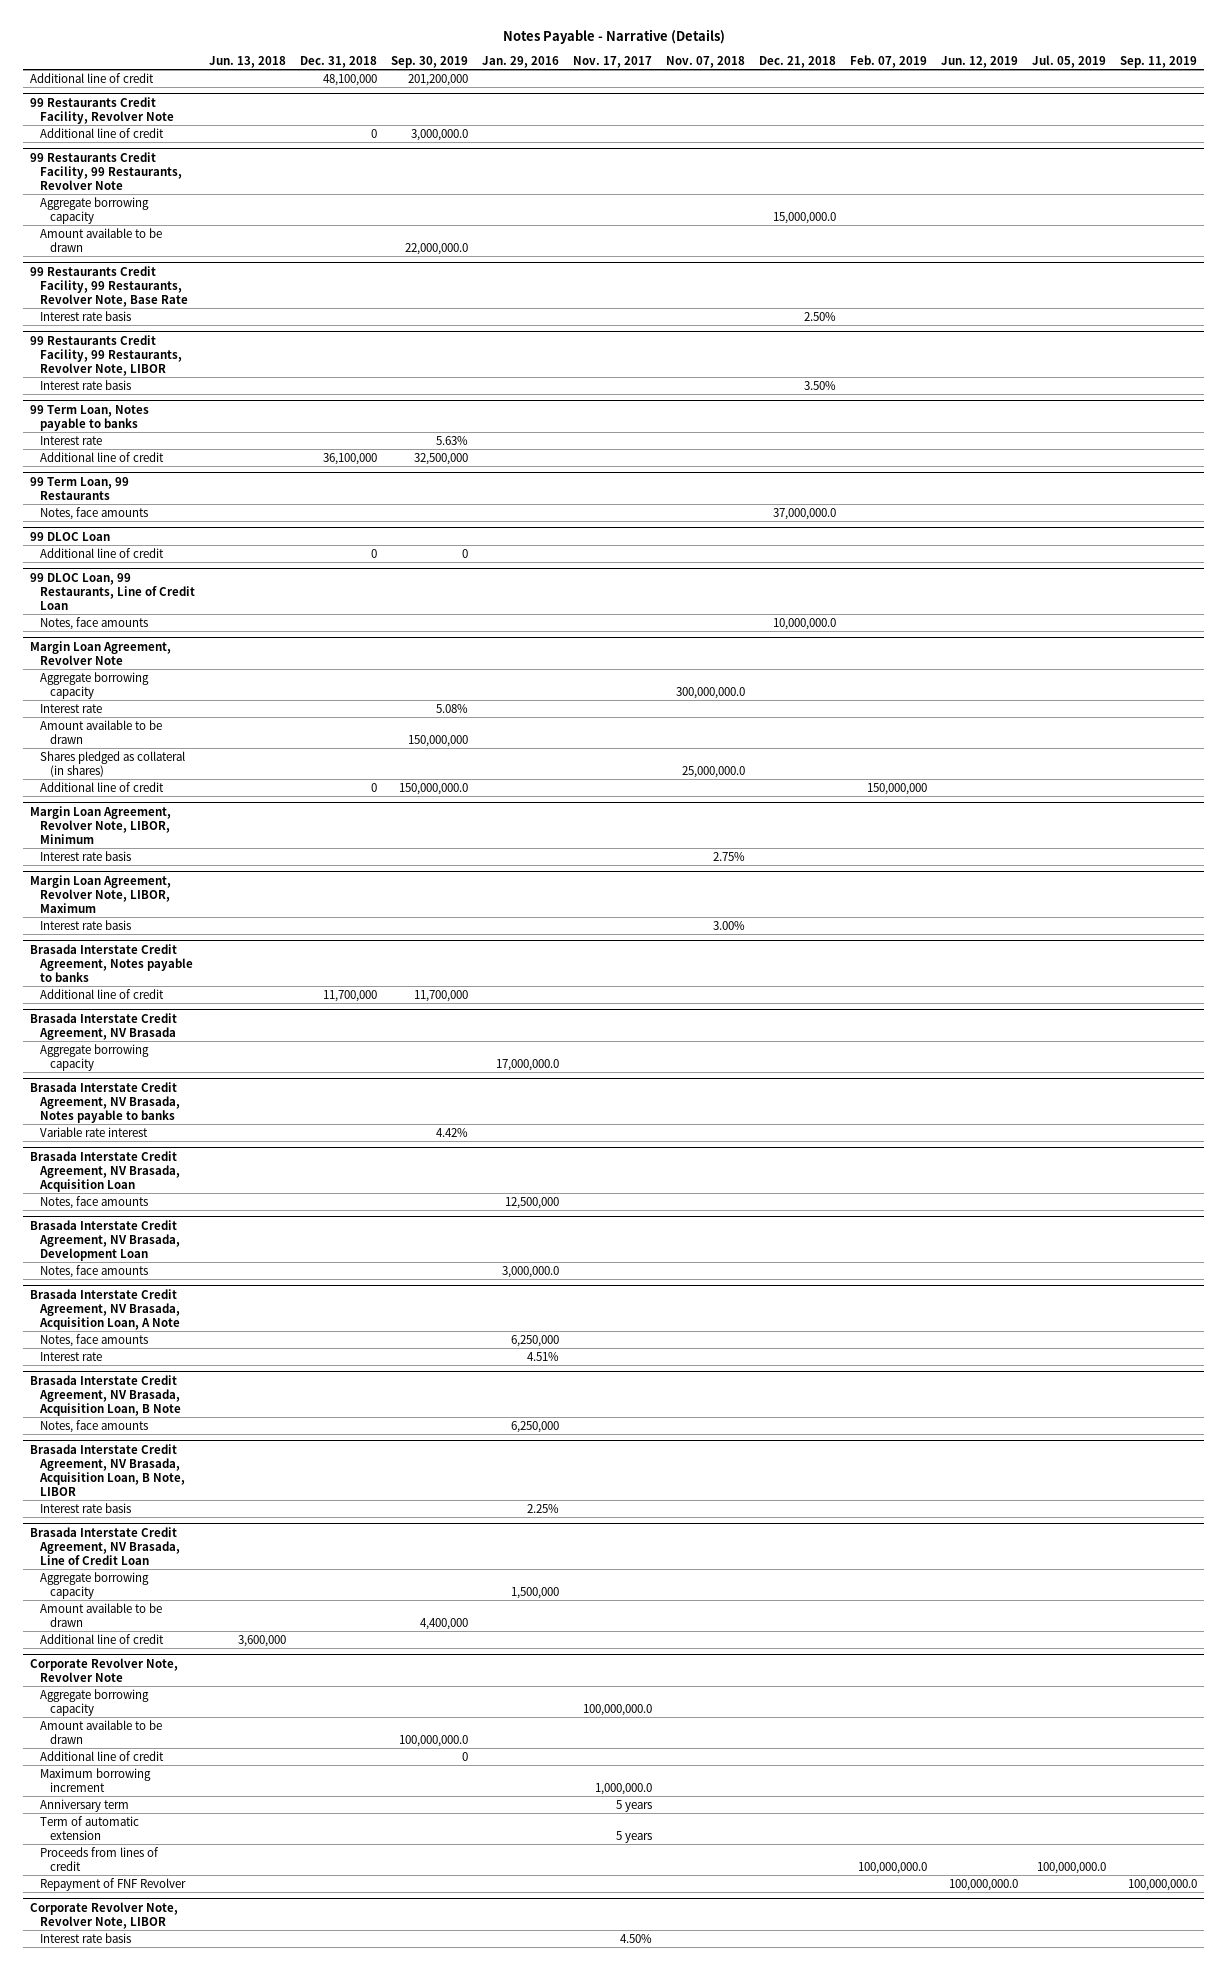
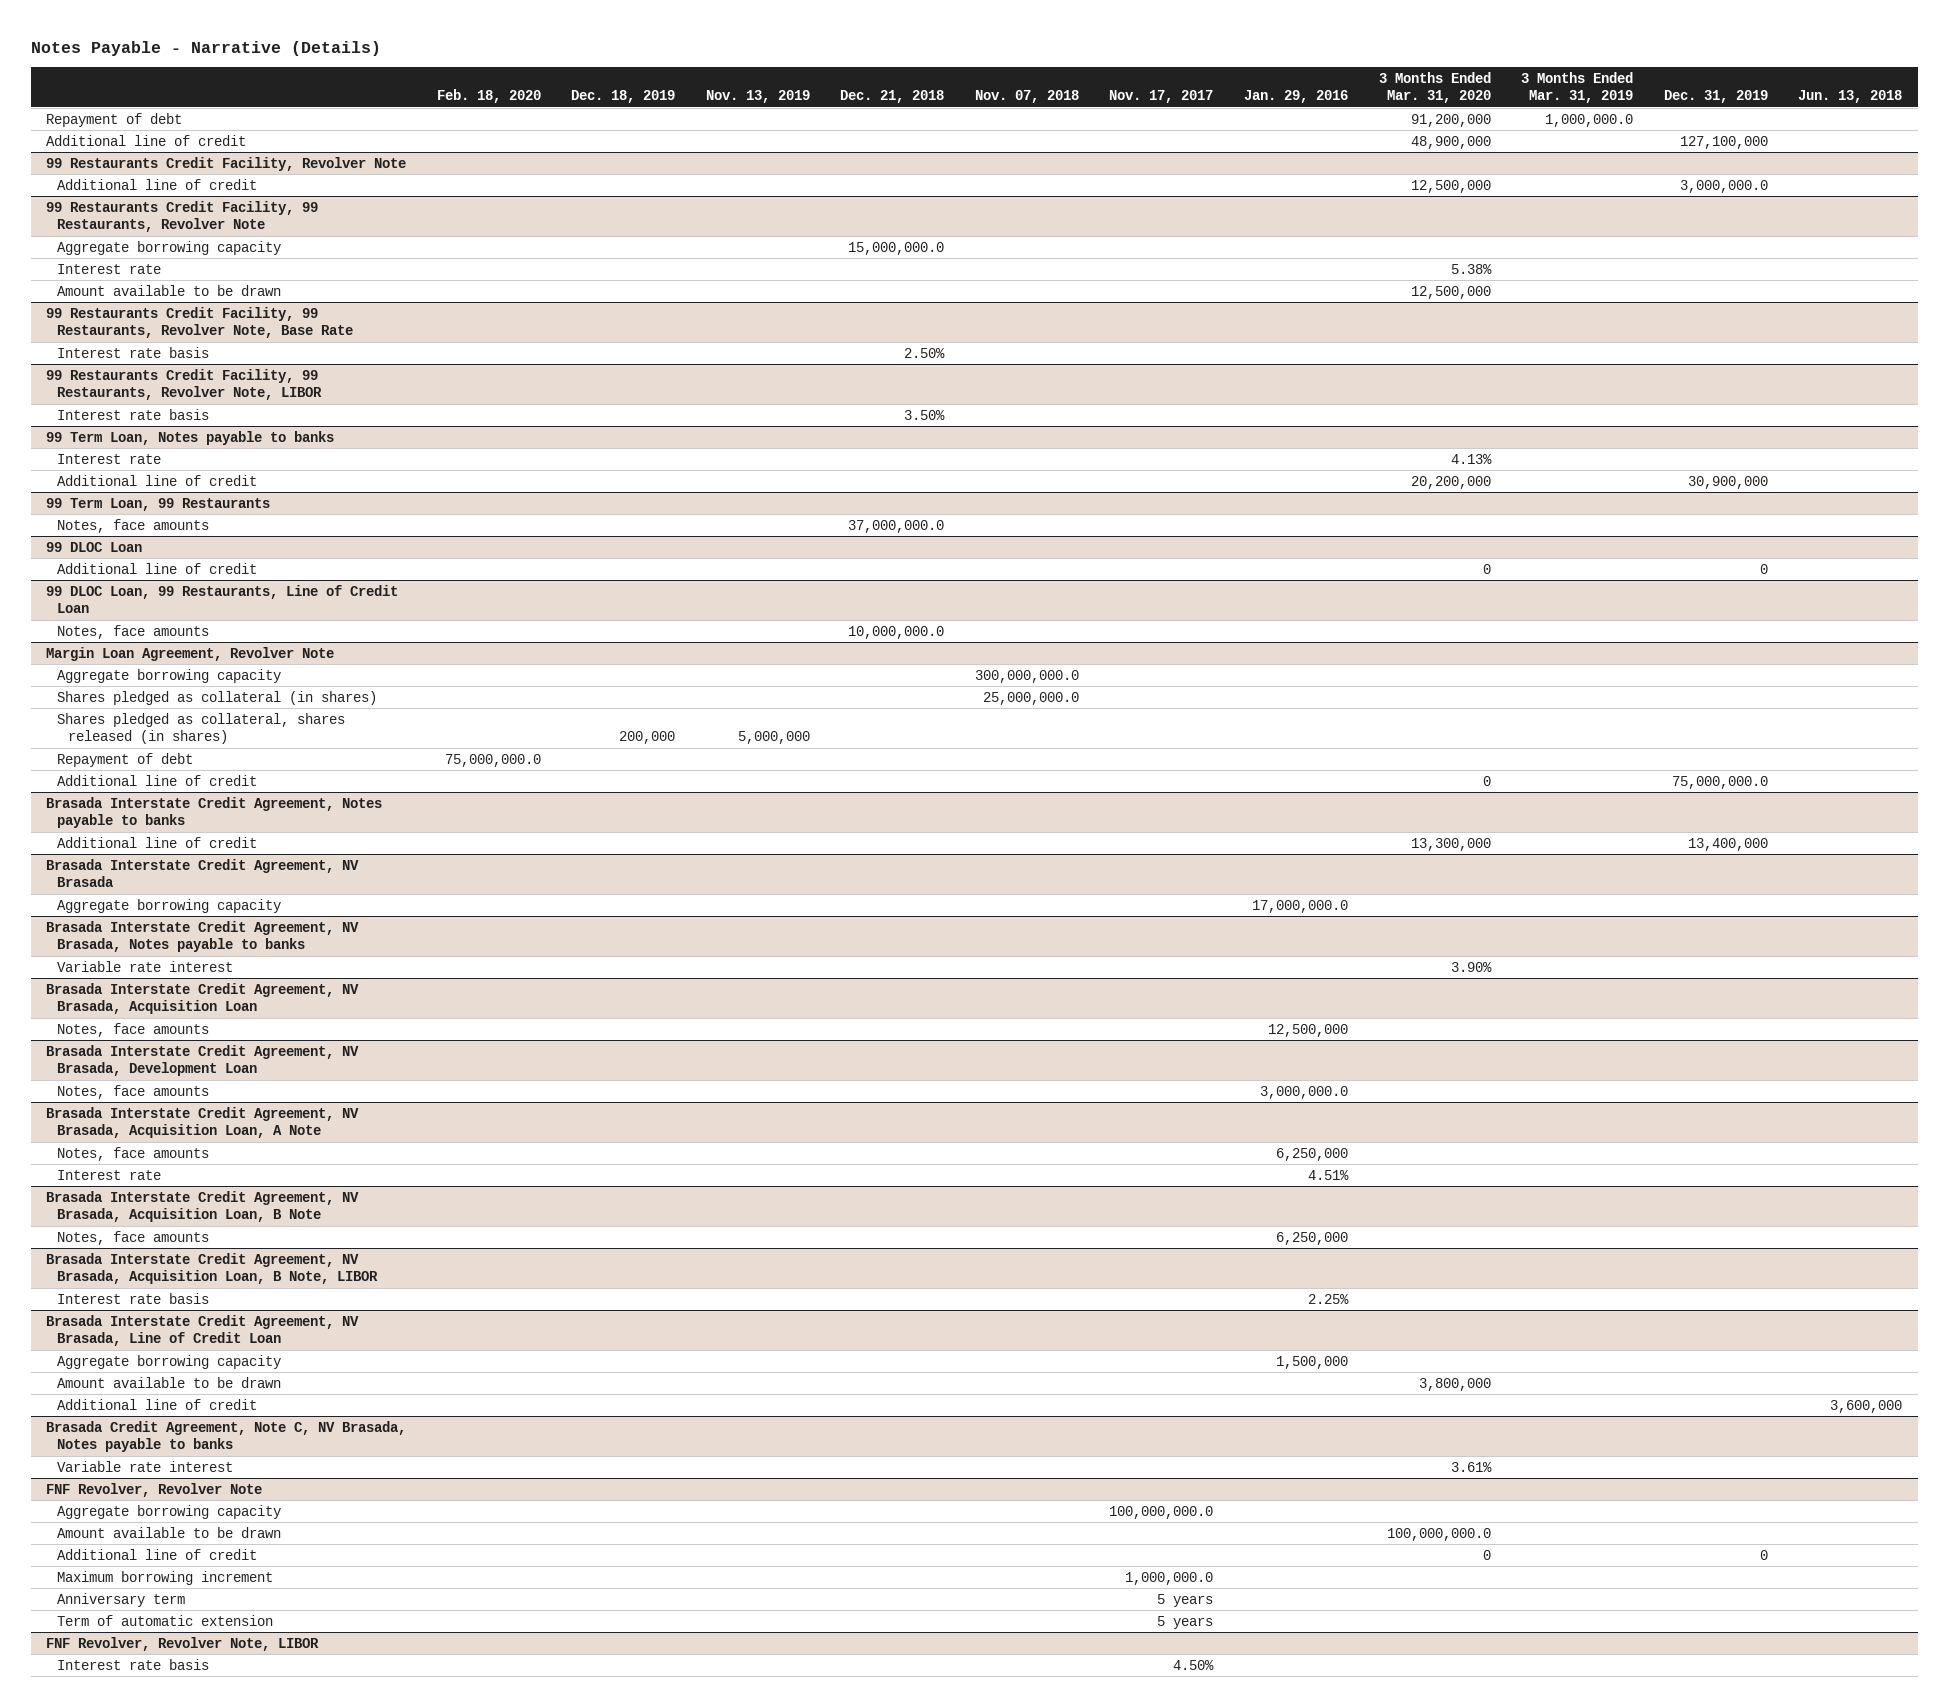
[299,55,377,68] Dec. 31, 2018 -> none
[391,55,469,68] Sep. 30, 2019 -> none
[850,54,928,68] Feb. 07, 2019 -> none
[941,55,1019,68] Jun. 12, 2019 -> none
[1032,54,1107,68] Jul. 05, 2019 -> none
[1120,55,1198,68] Sep. 11, 2019 -> none
none -> [436,89,541,104] Feb. 18, 2020
none -> [571,90,676,104] Dec. 18, 2019
none -> [705,90,810,104] Nov. 13, 2019
none -> [1378,71,1491,104] 3 Months Ended Mar. 31, 2020
none -> [1521,71,1634,104] 3 Months Ended Mar. 31, 2019
none -> [1663,90,1768,104] Dec. 31, 2019
none -> [46,112,183,127] Repayment of debt
none -> [56,263,161,274] Interest rate
[39,703,102,713] Interest rate -> none
[39,719,162,744] Amount available to be drawn -> none
none -> [56,712,345,745] Shares pledged as collateral, shares released (in shares)
none -> [56,752,193,767] Repayment of debt
[30,805,172,844] Margin Loan Agreement, Revolver Note, LIBOR, Minimum -> none
[39,850,131,861] Interest rate basis -> none
[30,874,172,913] Margin Loan Agreement, Revolver Note, LIBOR, Maximum -> none
[39,919,131,930] Interest rate basis -> none
none -> [46,1420,407,1453] Brasada Credit Agreement, Note C, NV Brasada, Notes payable to banks
none -> [56,1460,233,1472] Variable rate interest
[30,1657,179,1682] Corporate Revolver Note, Revolver Note -> [46,1482,263,1497] FNF Revolver, Revolver Note
[39,1846,159,1871] Proceeds from lines of credit -> none
[39,1877,186,1891] Repayment of FNF Revolver -> none
[30,1901,179,1929] Corporate Revolver Note, Revolver Note, LIBOR -> [46,1636,320,1651] FNF Revolver, Revolver Note, LIBOR

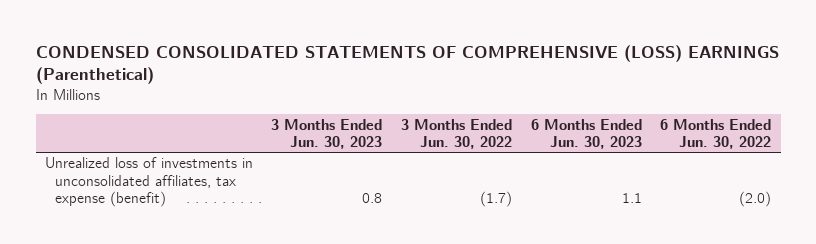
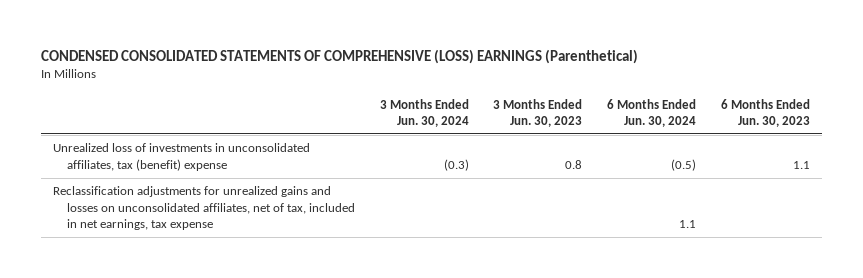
[401,118,513,149] 3 Months Ended Jun. 30, 2022 -> none
[660,118,772,149] 6 Months Ended Jun. 30, 2022 -> none
none -> [379,98,469,127] 3 Months Ended Jun. 30, 2024
none -> [607,98,697,127] 6 Months Ended Jun. 30, 2024
[44,157,253,207] Unrealized loss of investments in unconsolidated affiliates, tax expense (benefit) -> [53,143,311,171] Unrealized loss of investments in unconsolidated affiliates, tax (benefit) expense
none -> [53,186,355,231] Reclassification adjustments for unrealized gains and losses on unconsolidated affiliates, net of tax, included in net earnings, tax expense

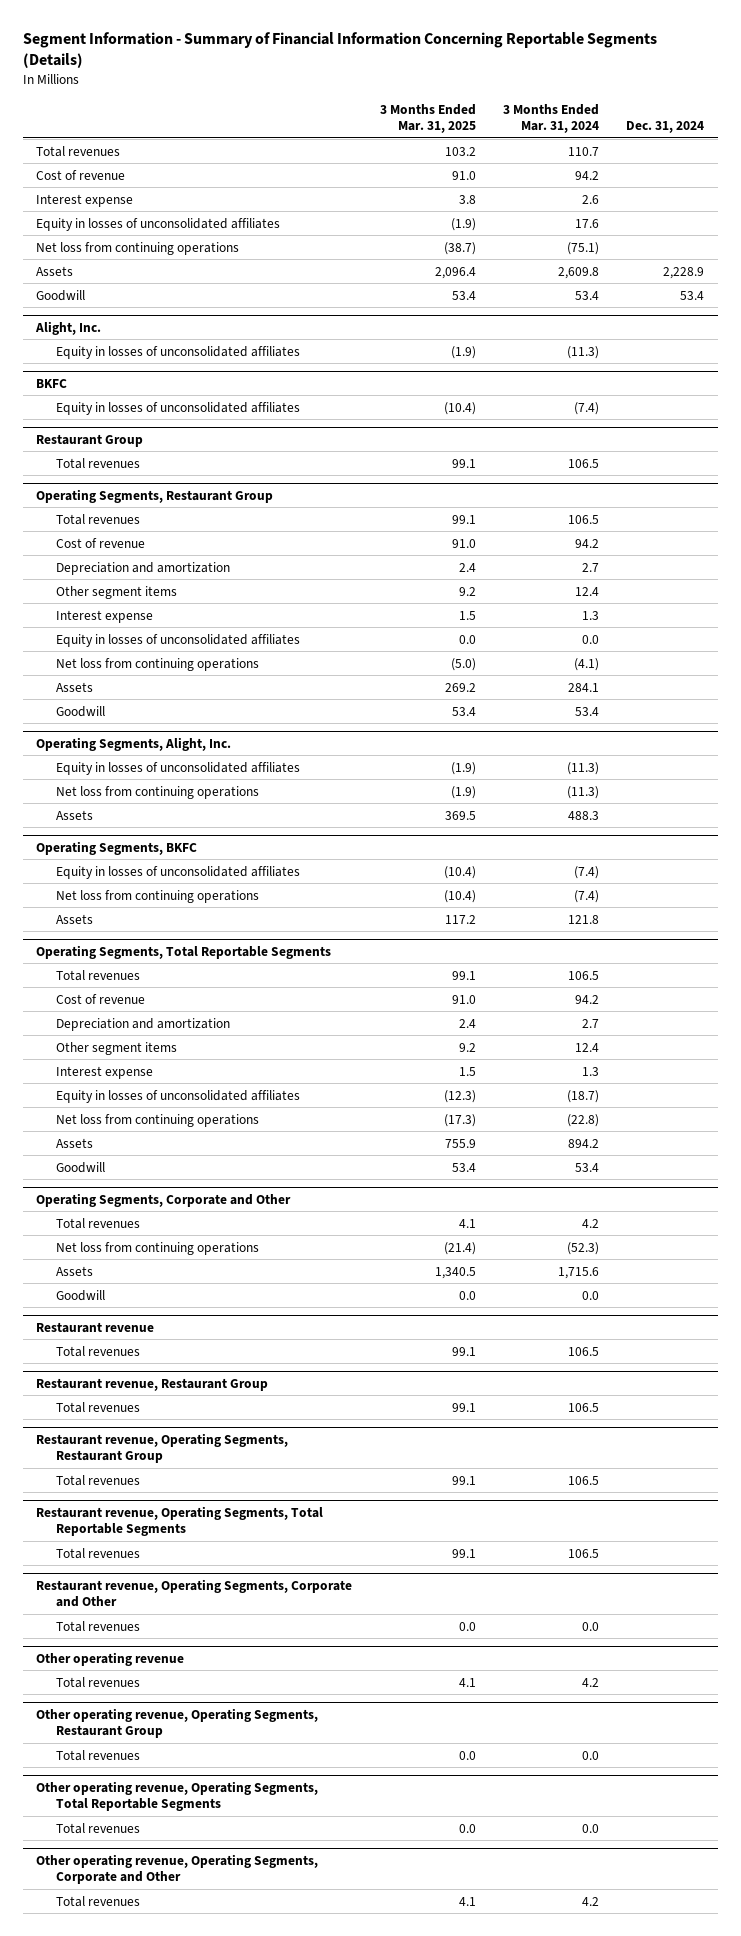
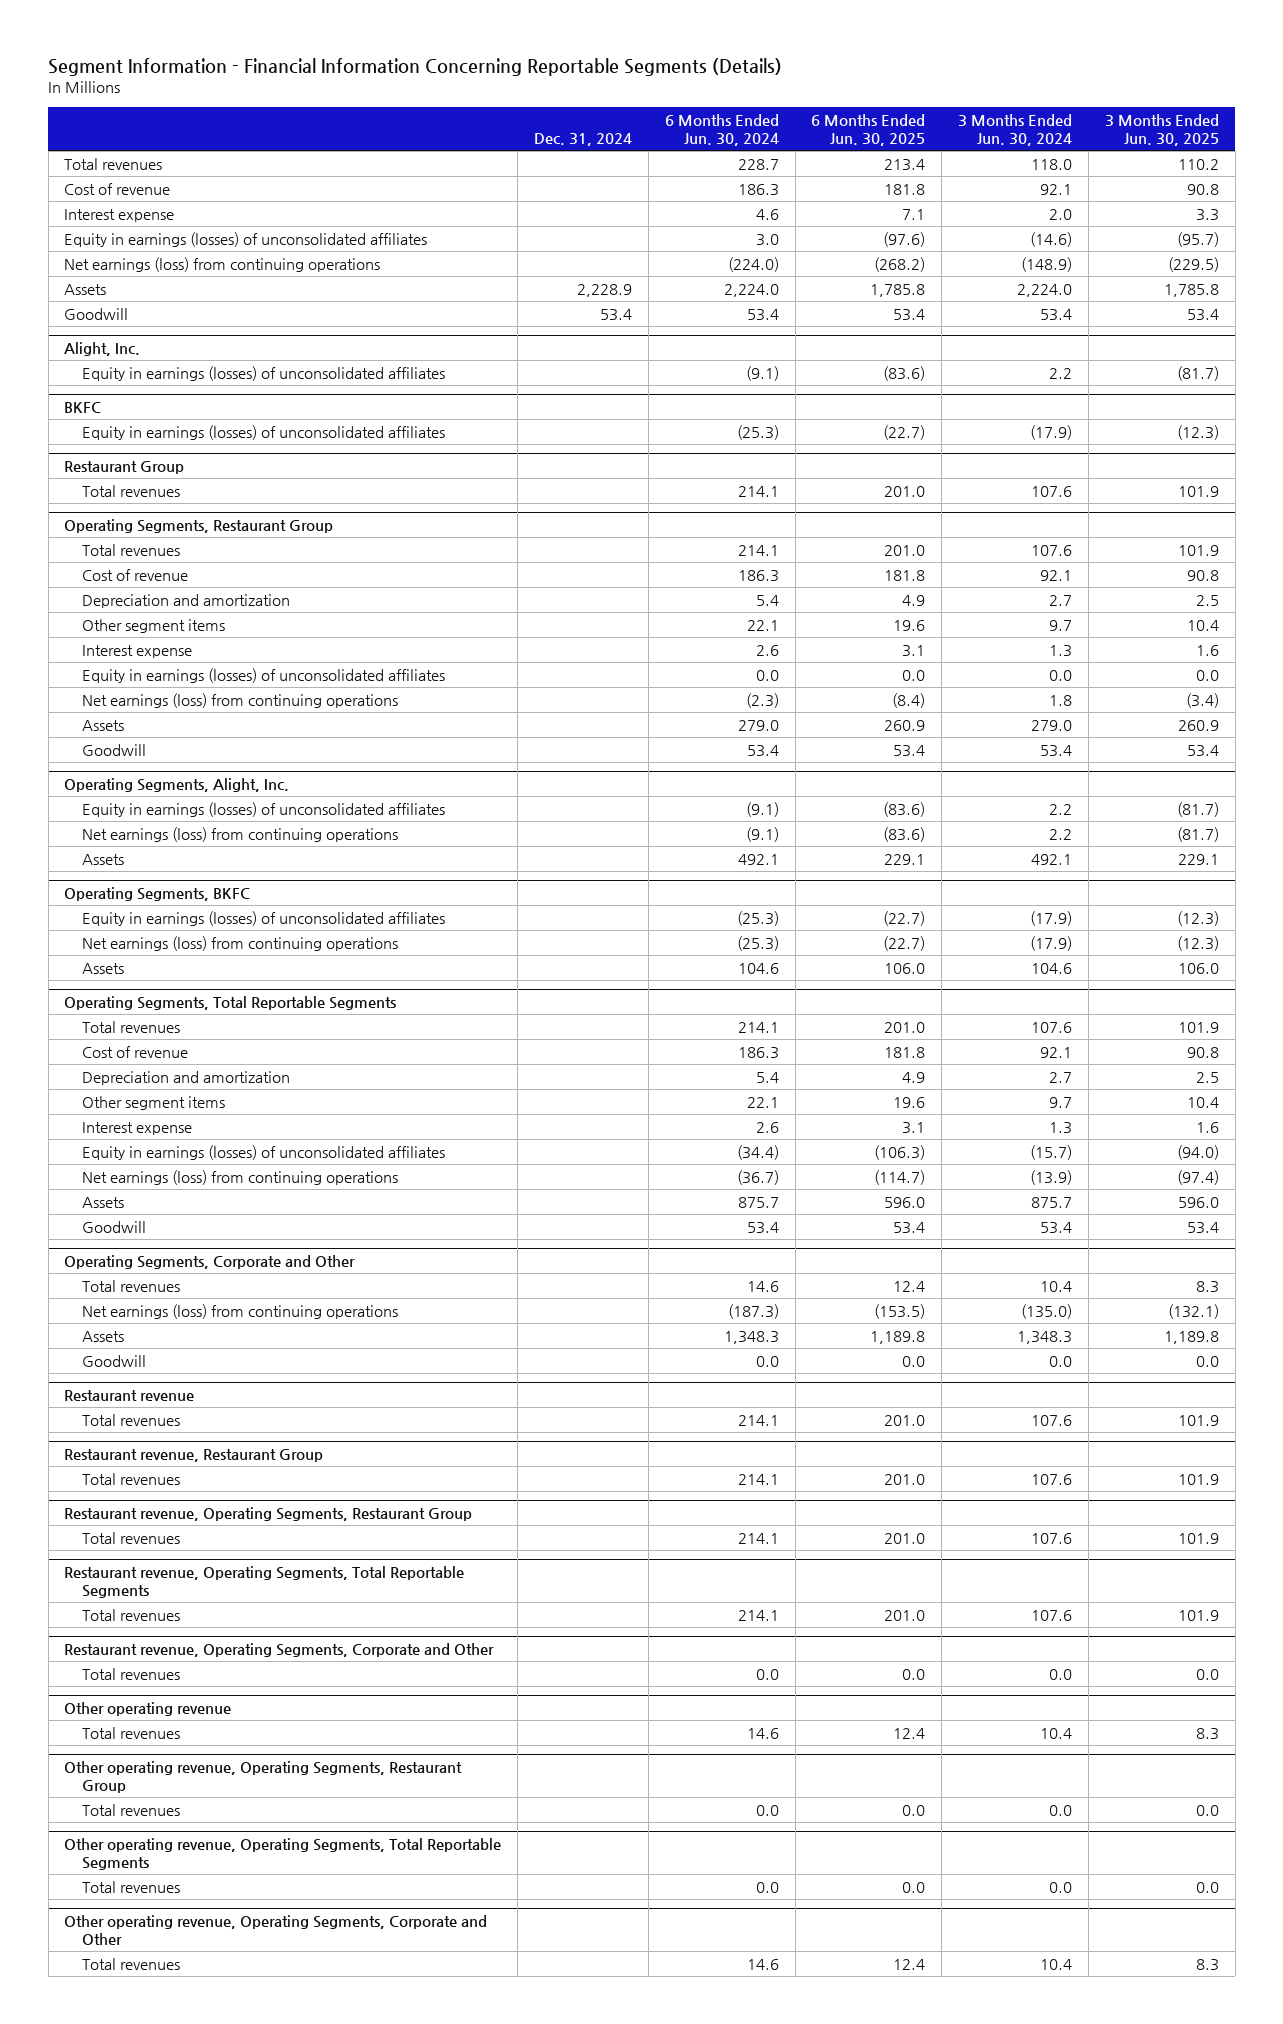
[22,31,657,69] Segment Information - Summary of Financial Information Concerning Reportable Segments (Details) -> [48,57,783,76] Segment Information - Financial Information Concerning Reportable Segments (Details)
[379,104,476,134] 3 Months Ended Mar. 31, 2025 -> none
[502,104,599,134] 3 Months Ended Mar. 31, 2024 -> none
none -> [664,113,779,147] 6 Months Ended Jun. 30, 2024
none -> [811,113,926,147] 6 Months Ended Jun. 30, 2025
none -> [958,113,1073,147] 3 Months Ended Jun. 30, 2024
none -> [1104,113,1219,147] 3 Months Ended Jun. 30, 2025
[36,217,281,231] Equity in losses of unconsolidated affiliates -> [64,231,428,247] Equity in earnings (losses) of unconsolidated affiliates
[36,241,240,255] Net loss from continuing operations -> [64,256,381,272] Net earnings (loss) from continuing operations
[55,345,300,359] Equity in losses of unconsolidated affiliates -> [81,365,445,381] Equity in earnings (losses) of unconsolidated affiliates
[55,401,300,415] Equity in losses of unconsolidated affiliates -> [81,424,445,440] Equity in earnings (losses) of unconsolidated affiliates
[55,633,300,647] Equity in losses of unconsolidated affiliates -> [81,667,445,683] Equity in earnings (losses) of unconsolidated affiliates
[55,657,259,671] Net loss from continuing operations -> [81,692,398,708] Net earnings (loss) from continuing operations
[55,761,300,775] Equity in losses of unconsolidated affiliates -> [81,801,445,817] Equity in earnings (losses) of unconsolidated affiliates
[55,785,259,799] Net loss from continuing operations -> [81,826,398,842] Net earnings (loss) from continuing operations
[55,865,300,879] Equity in losses of unconsolidated affiliates -> [81,910,445,926] Equity in earnings (losses) of unconsolidated affiliates
[55,889,259,903] Net loss from continuing operations -> [81,935,398,951] Net earnings (loss) from continuing operations
[55,1089,300,1103] Equity in losses of unconsolidated affiliates -> [81,1144,445,1160] Equity in earnings (losses) of unconsolidated affiliates
[55,1113,259,1127] Net loss from continuing operations -> [81,1169,398,1185] Net earnings (loss) from continuing operations
[55,1241,259,1255] Net loss from continuing operations -> [81,1303,398,1319] Net earnings (loss) from continuing operations

